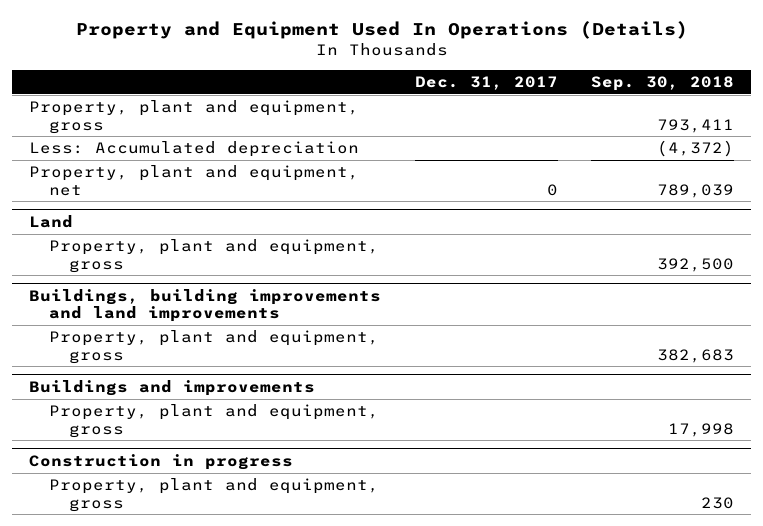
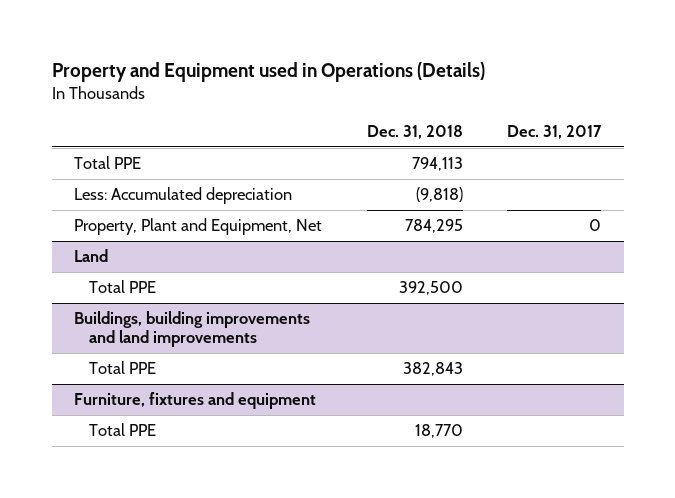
[75,21,688,40] Property and Equipment Used In Operations (Details) -> [51,62,485,83] Property and Equipment used in Operations (Details)
[591,75,735,91] Sep. 30, 2018 -> none
none -> [366,125,463,140] Dec. 31, 2018
[29,100,360,134] Property, plant and equipment, gross -> [73,156,141,170] Total PPE
[29,165,360,196] Property, plant and equipment, net -> [73,218,322,236] Property, Plant and Equipment, Net
[49,239,380,273] Property, plant and equipment, gross -> [89,280,157,294] Total PPE
[29,453,294,470] Construction in progress -> none
[49,478,380,512] Property, plant and equipment, gross -> none
[49,330,380,364] Property, plant and equipment, gross -> [89,361,157,375] Total PPE
[29,379,316,396] Buildings and improvements -> [73,392,316,410] Furniture, fixtures and equipment
[49,404,380,438] Property, plant and equipment, gross -> [89,423,157,437] Total PPE

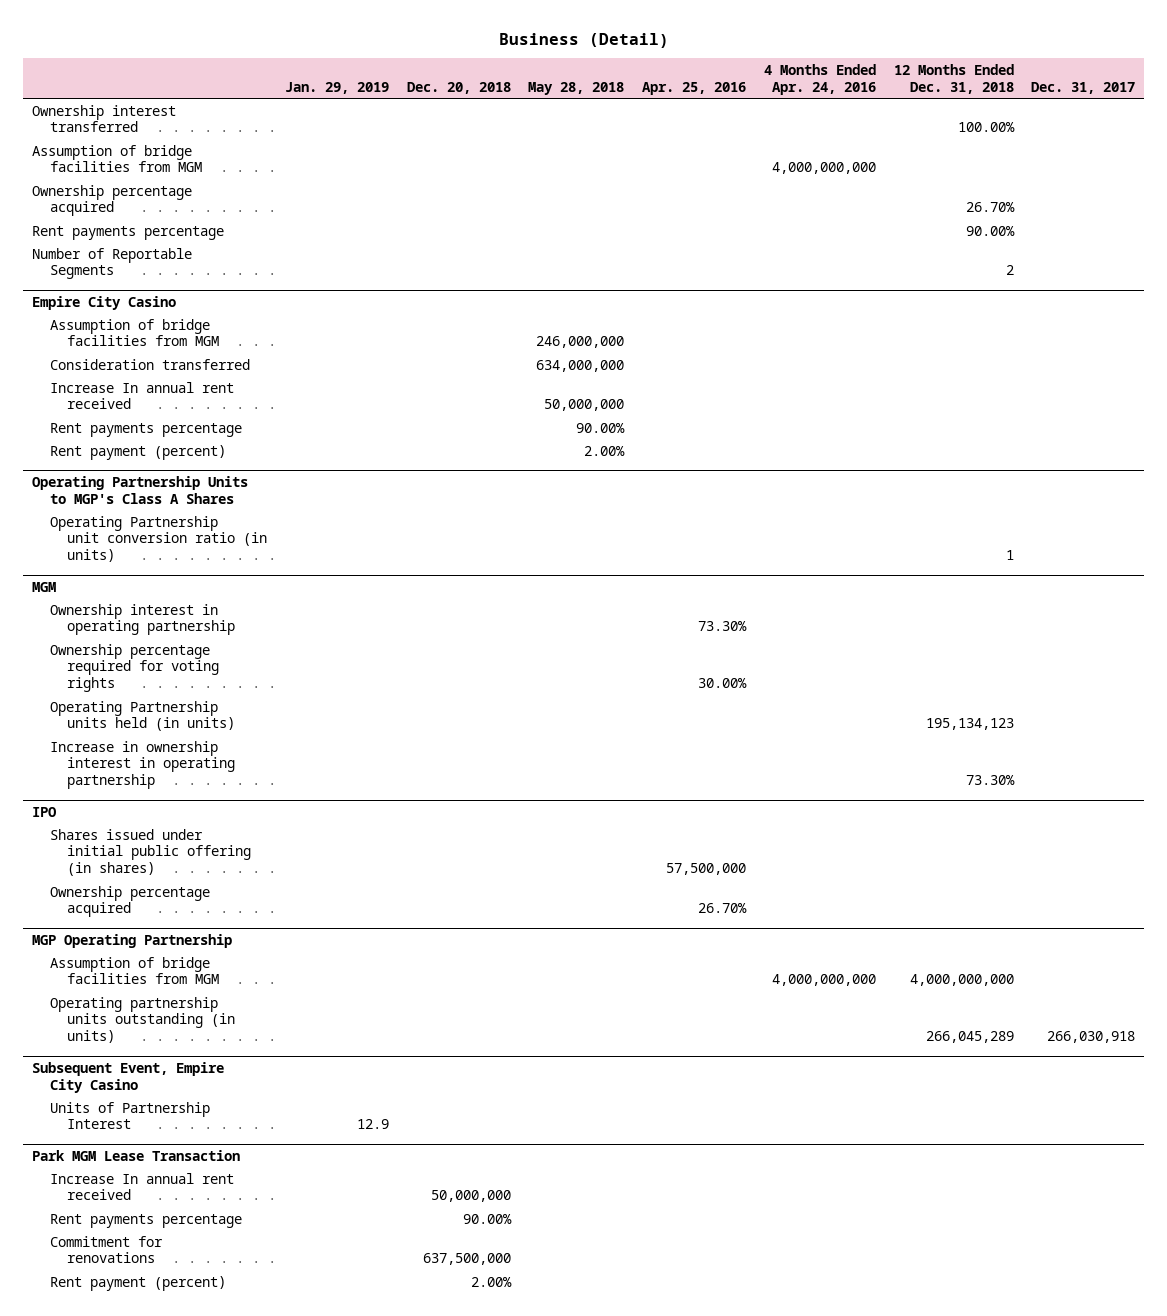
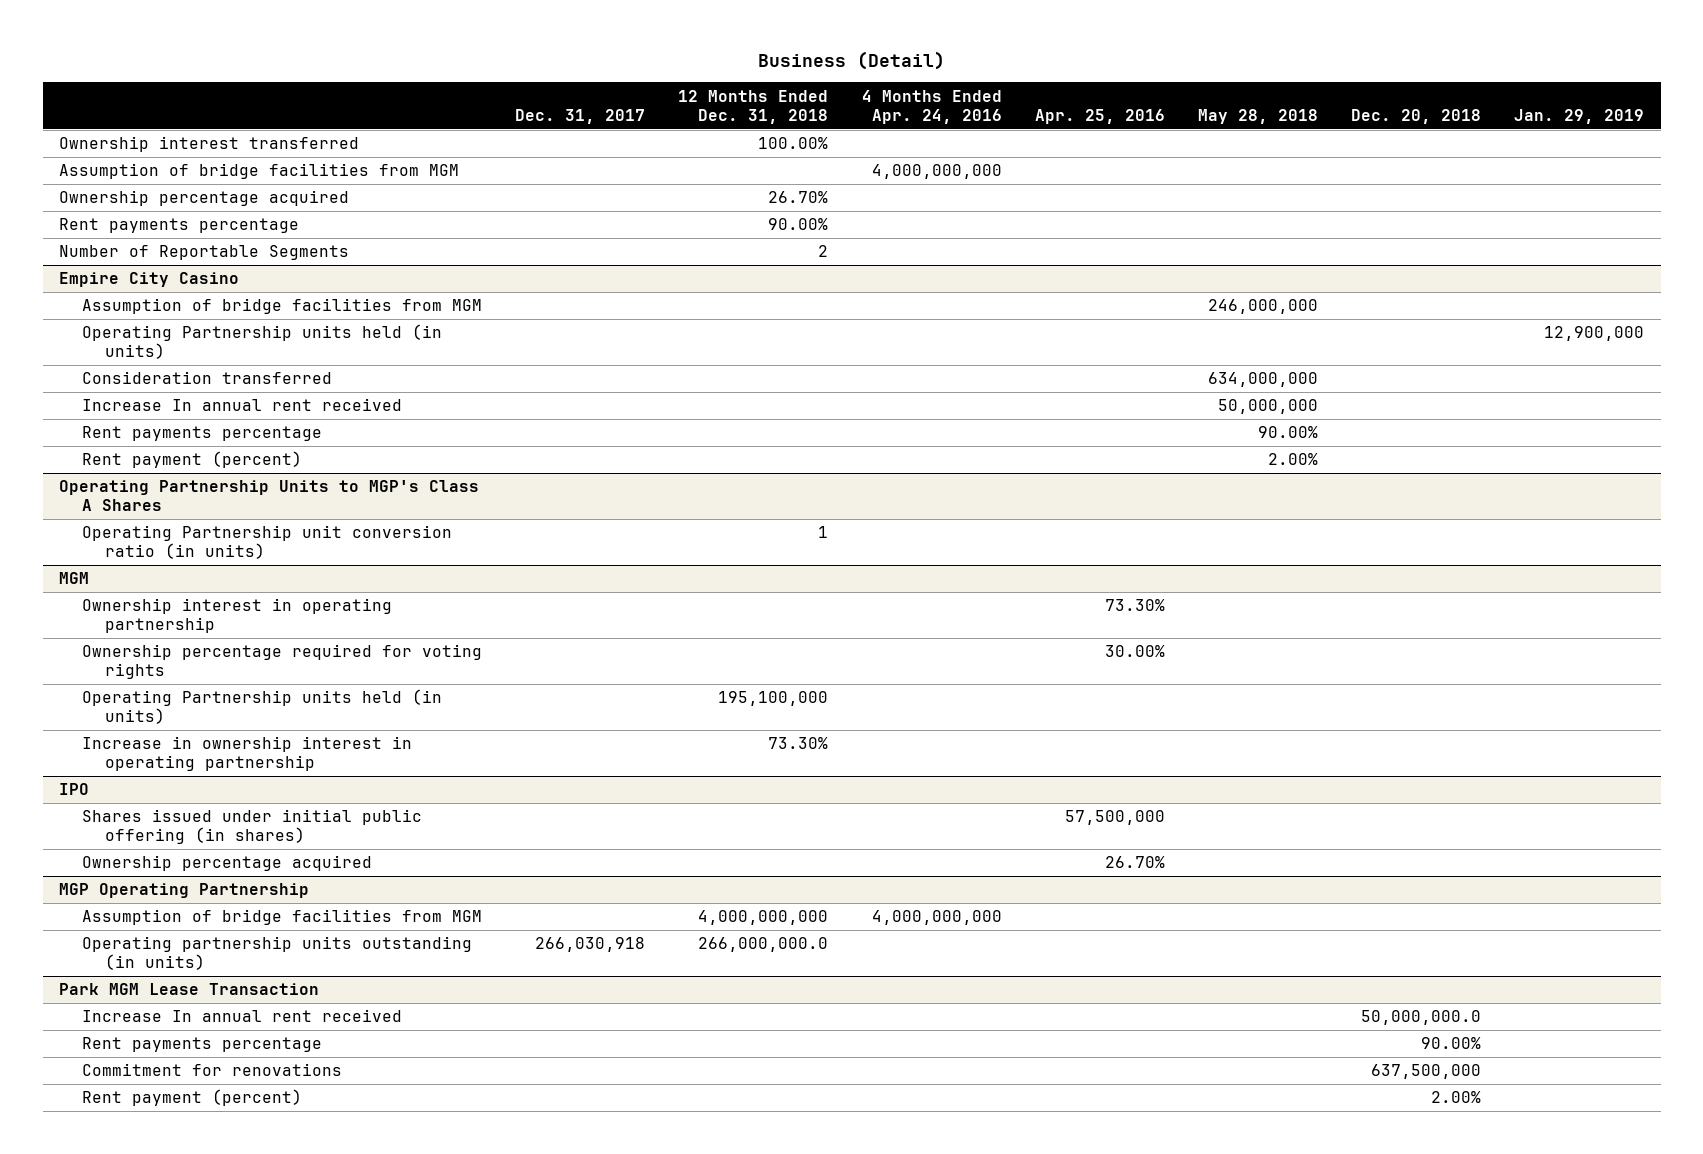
none -> [82,324,443,360] Operating Partnership units held (in units)
[925,718,1014,731] 195,134,123 -> [718,691,829,707] 195,100,000
[31,1061,224,1093] Subsequent Event, Empire City Casino -> none
[49,1101,210,1130] Units of Partnership Interest -> none
[925,1031,1014,1044] 266,045,289 -> [698,937,829,953] 266,000,000.0
[430,1190,511,1203] 50,000,000 -> [1360,1010,1481,1026] 50,000,000.0

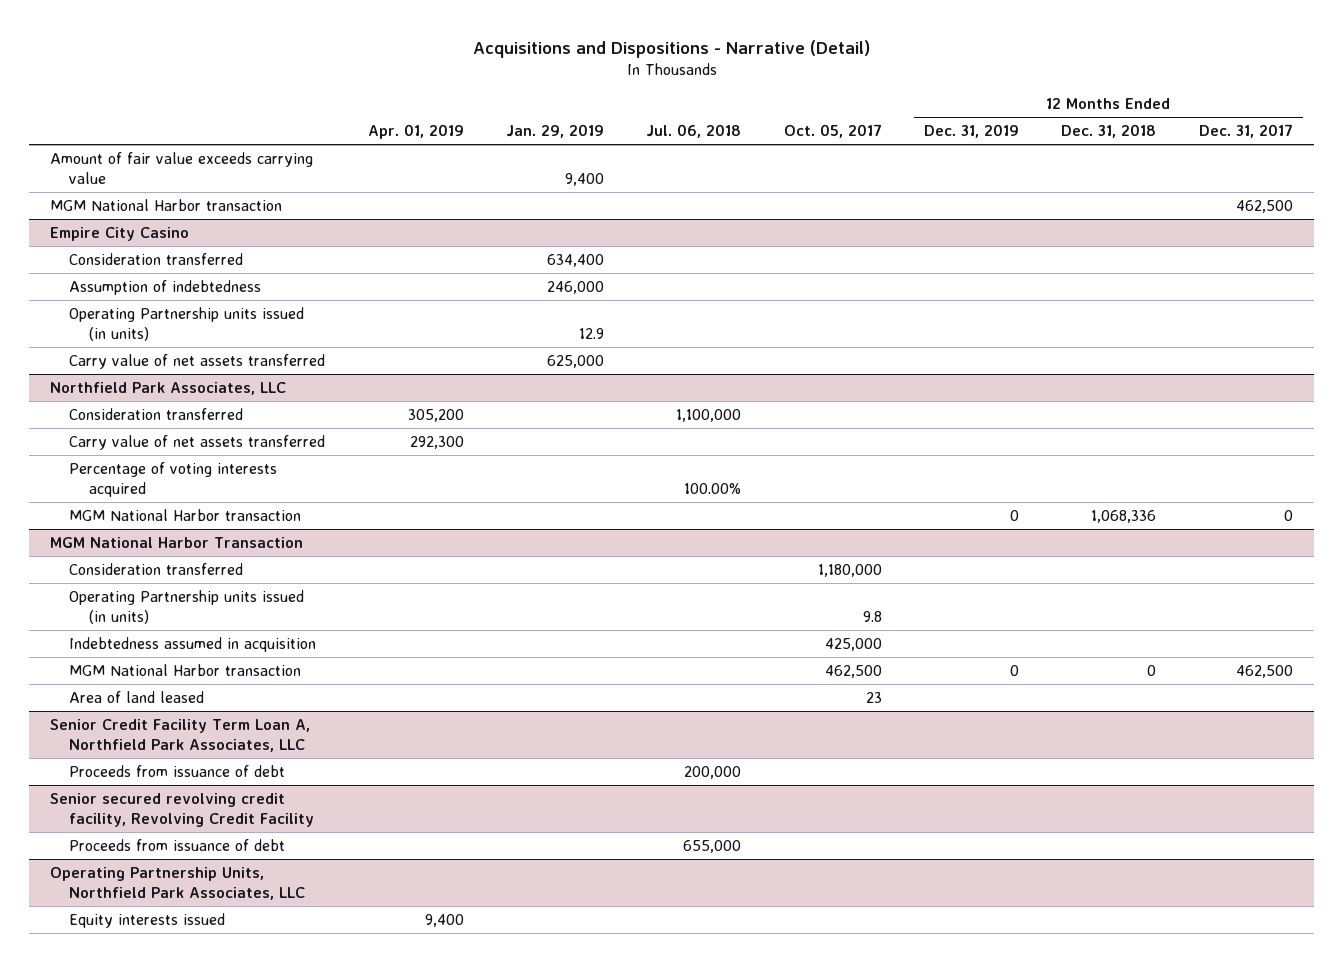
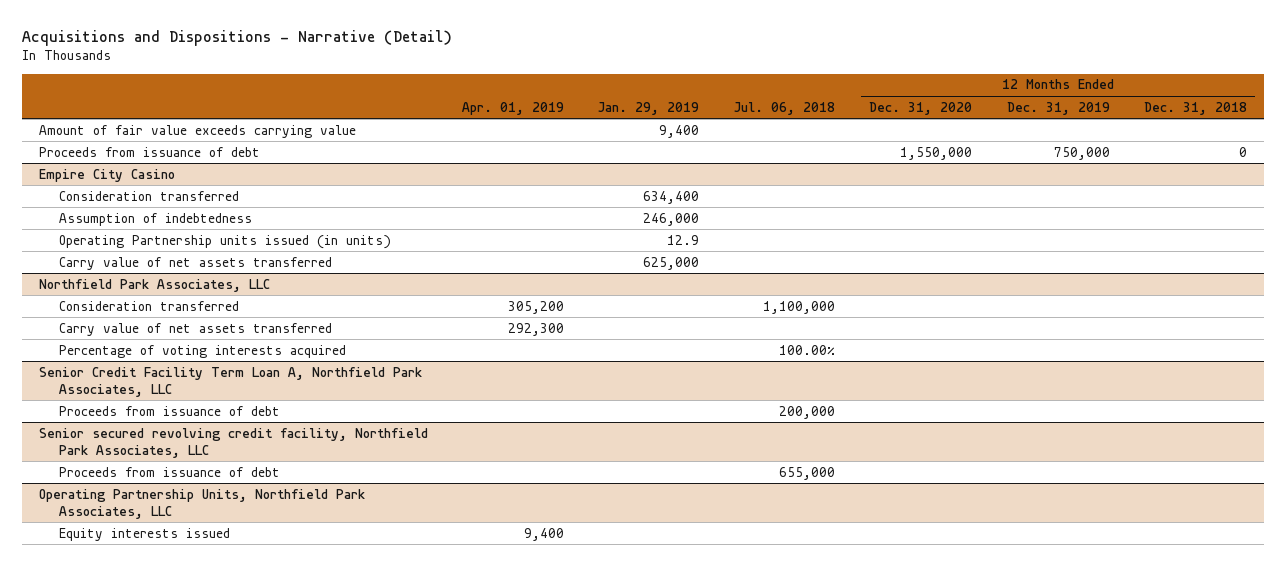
[783,124,882,139] Oct. 05, 2017 -> none
[1198,124,1293,139] Dec. 31, 2017 -> none
none -> [869,101,973,115] Dec. 31, 2020
[50,198,283,211] MGM National Harbor transaction -> none
none -> [38,146,260,157] Proceeds from issuance of debt
[69,508,302,521] MGM National Harbor transaction -> none
[50,536,304,548] MGM National Harbor Transaction -> none
[69,562,244,575] Consideration transferred -> none
[69,589,305,624] Operating Partnership units issued (in units) -> none
[69,636,317,652] Indebtedness assumed in acquisition -> none
[69,663,302,676] MGM National Harbor transaction -> none
[69,690,205,703] Area of land leased -> none
[50,792,315,827] Senior secured revolving credit facility, Revolving Credit Facility -> [38,427,428,458] Senior secured revolving credit facility, Northfield Park Associates, LLC

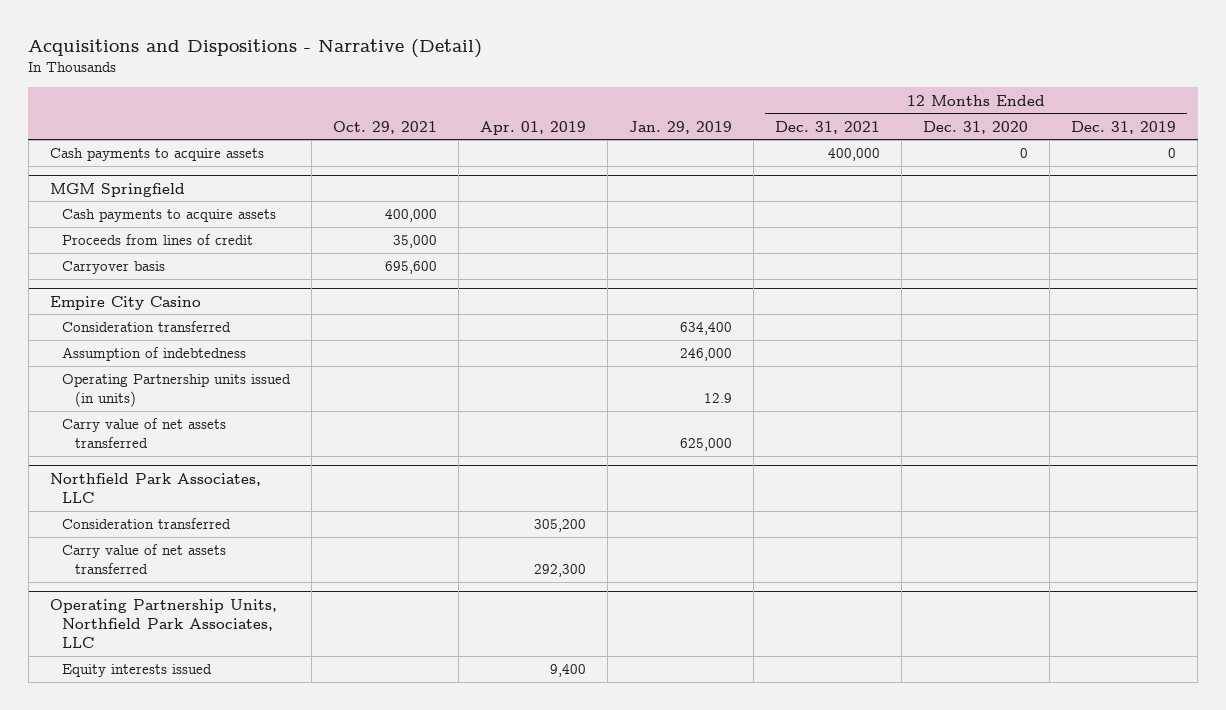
[733,101,835,115] Jul. 06, 2018 -> none
[1143,101,1247,115] Dec. 31, 2018 -> none
none -> [333,120,438,134] Oct. 29, 2021
none -> [775,120,881,134] Dec. 31, 2021
[38,124,356,138] Amount of fair value exceeds carrying value -> none
[38,146,260,157] Proceeds from issuance of debt -> none
none -> [49,148,264,162] Cash payments to acquire assets
none -> [49,182,185,197] MGM Springfield
none -> [62,209,277,223] Cash payments to acquire assets
none -> [62,234,254,246] Proceeds from lines of credit
none -> [62,261,166,275] Carryover basis
[58,344,346,358] Percentage of voting interests acquired -> none
[38,366,422,397] Senior Credit Facility Term Loan A, Northfield Park Associates, LLC -> none
[58,405,280,416] Proceeds from issuance of debt -> none
[38,427,428,458] Senior secured revolving credit facility, Northfield Park Associates, LLC -> none
[58,466,280,477] Proceeds from issuance of debt -> none

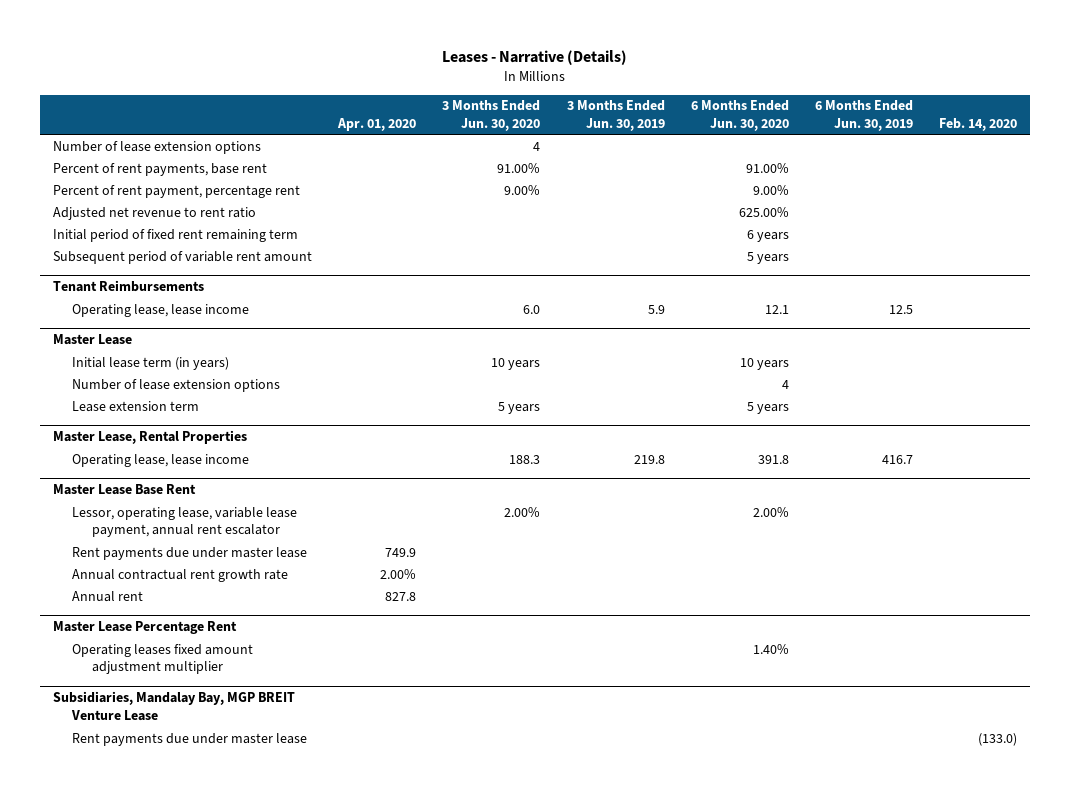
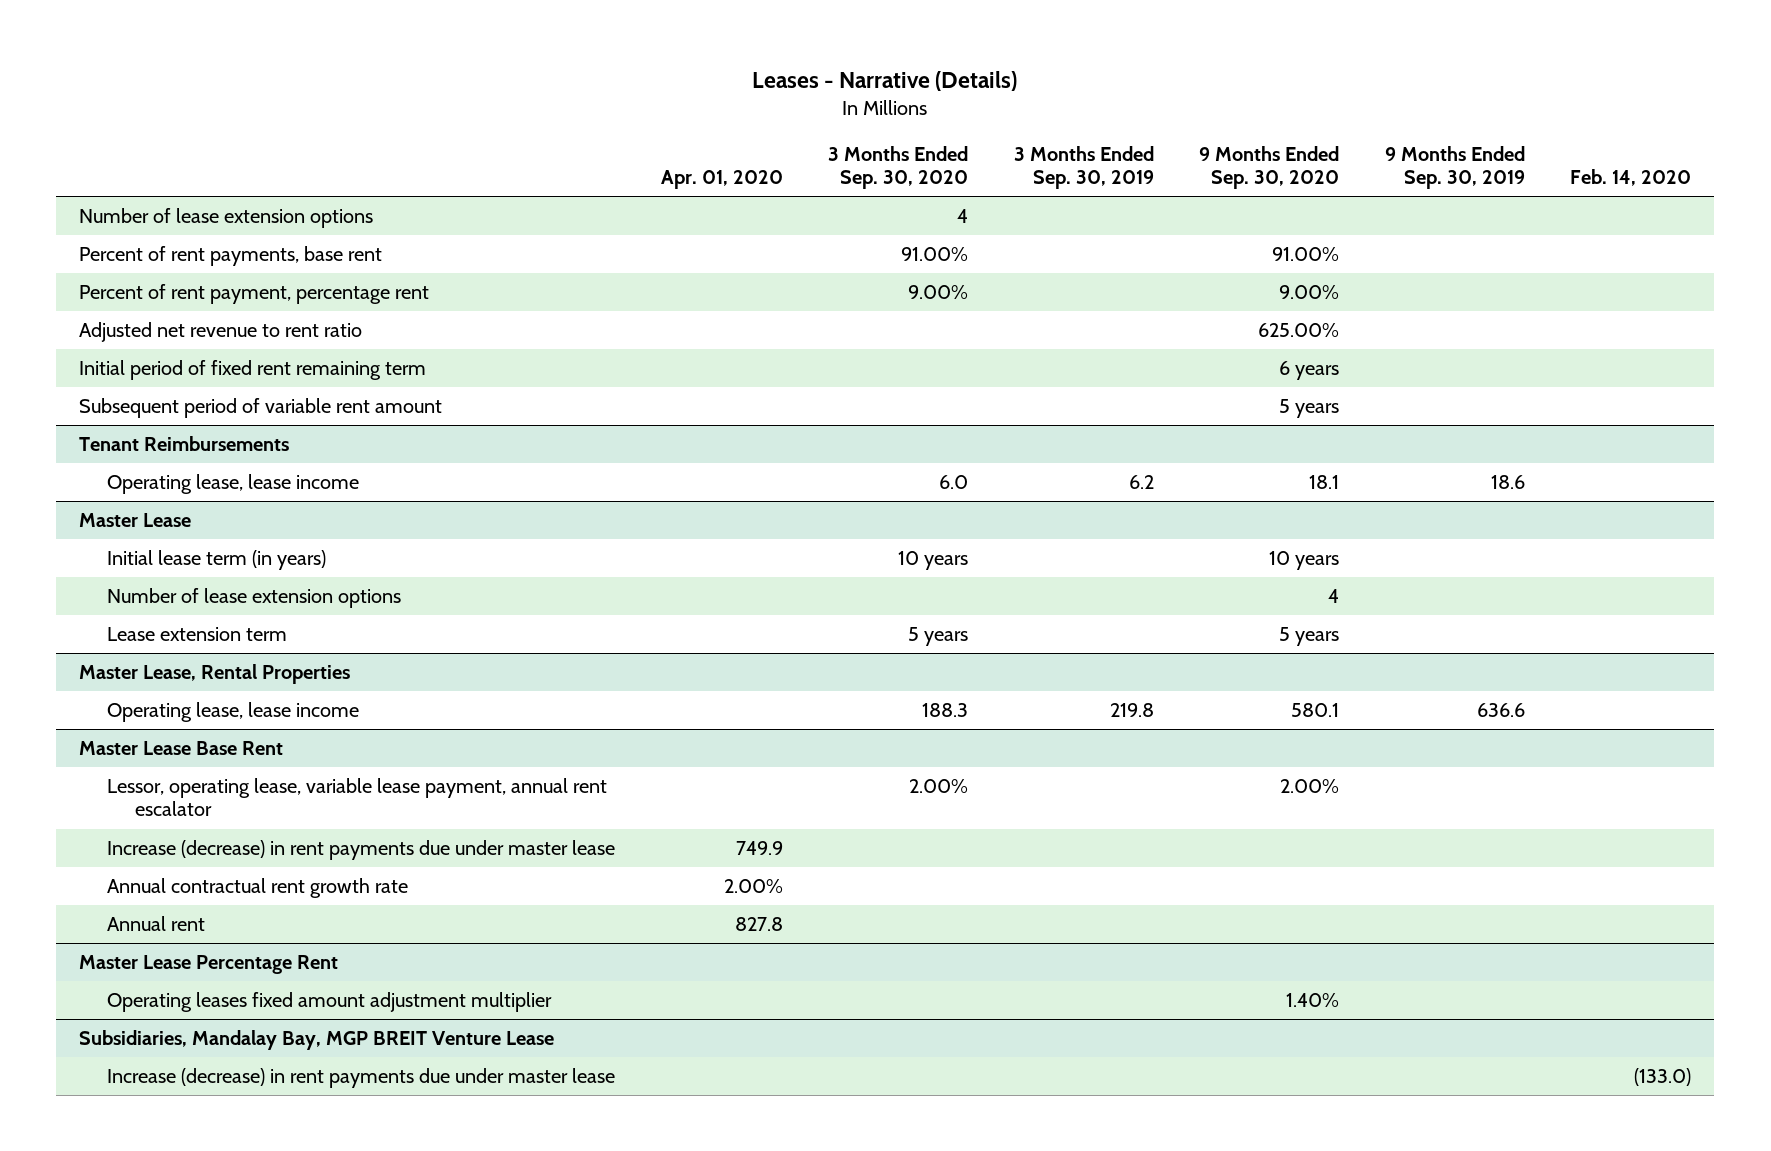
[442,100,541,131] 3 Months Ended Jun. 30, 2020 -> none
[566,100,665,131] 3 Months Ended Jun. 30, 2019 -> none
[690,100,789,131] 6 Months Ended Jun. 30, 2020 -> none
[814,100,913,131] 6 Months Ended Jun. 30, 2019 -> none
none -> [828,145,969,189] 3 Months Ended Sep. 30, 2020
none -> [1013,145,1154,189] 3 Months Ended Sep. 30, 2019
none -> [1199,145,1340,189] 9 Months Ended Sep. 30, 2020
none -> [1384,145,1525,189] 9 Months Ended Sep. 30, 2019
[72,546,308,560] Rent payments due under master lease -> [106,840,615,861] Increase (decrease) in rent payments due under master lease
[72,732,308,746] Rent payments due under master lease -> [106,1068,615,1089] Increase (decrease) in rent payments due under master lease

